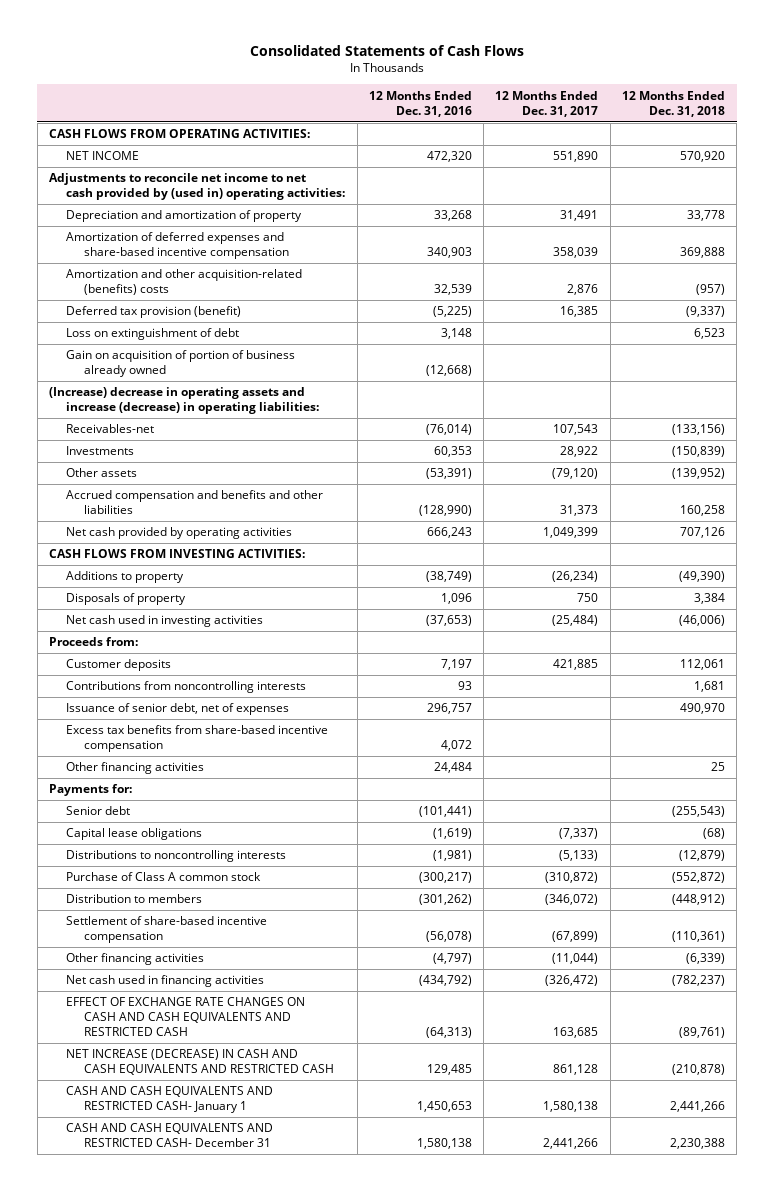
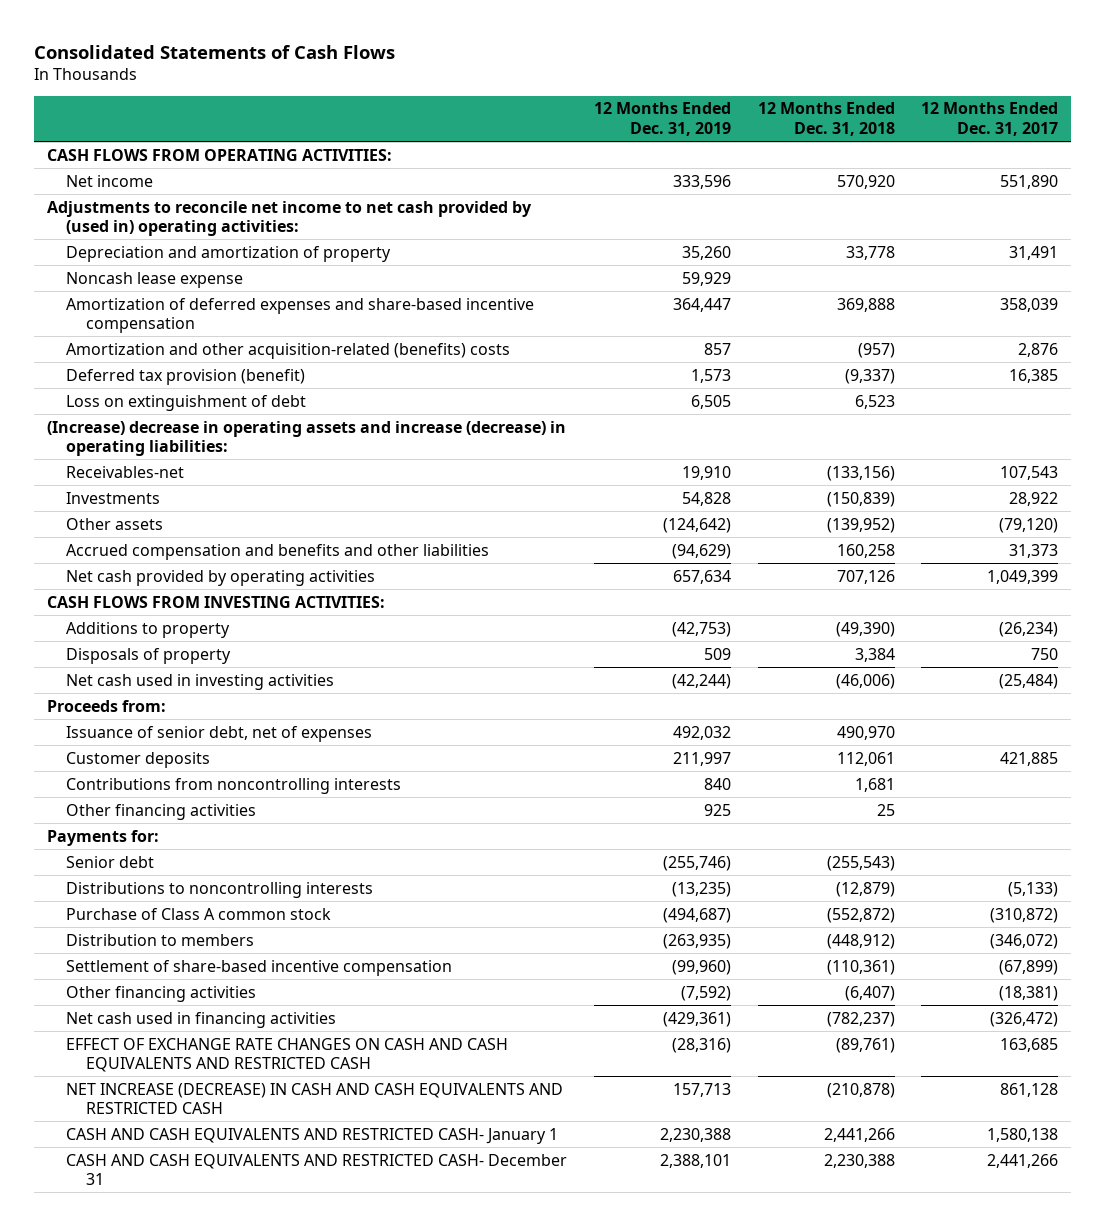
[368,90,472,117] 12 Months Ended Dec. 31, 2016 -> none
none -> [594,102,732,137] 12 Months Ended Dec. 31, 2019
[66,151,140,161] NET INCOME -> [66,174,154,187] Net income
none -> [66,271,244,288] Noncash lease expense
[66,350,296,378] Gain on acquisition of portion of business already owned -> none
[66,703,290,716] Issuance of senior debt, net of expenses -> [66,725,373,742] Issuance of senior debt, net of expenses
[66,725,329,753] Excess tax benefits from share-based incentive compensation -> none
[66,828,203,841] Capital lease obligations -> none
[552,953,599,965] (11,044) -> [999,985,1059,1001] (18,381)
[685,953,725,965] (6,339) -> [844,985,895,1001] (6,407)

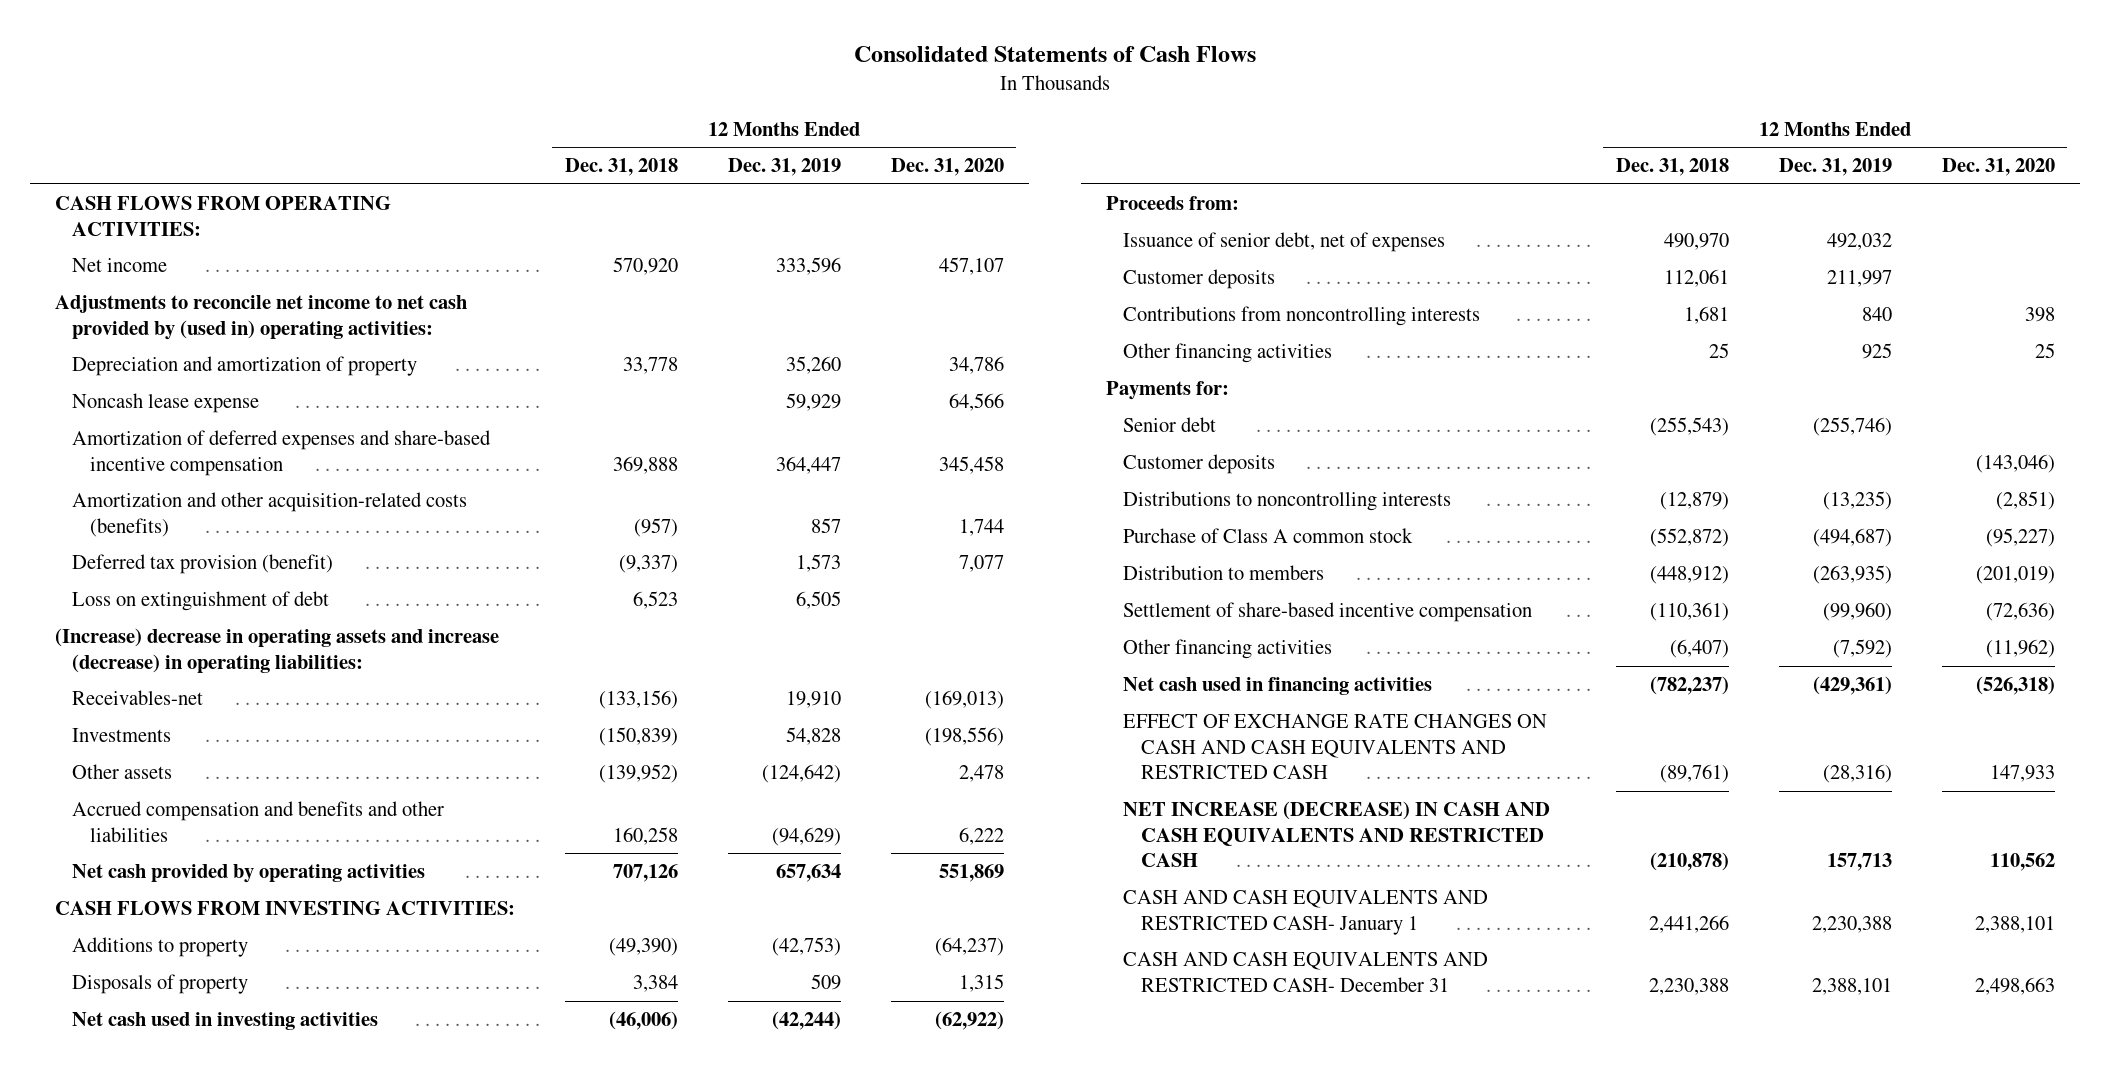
[921,102,1059,137] 12 Months Ended Dec. 31, 2017 -> none
none -> [890,158,1004,177] Dec. 31, 2020
[66,342,511,359] Amortization and other acquisition-related (benefits) costs -> [72,492,468,537] Amortization and other acquisition-related costs (benefits)
none -> [1123,454,1276,475] Customer deposits

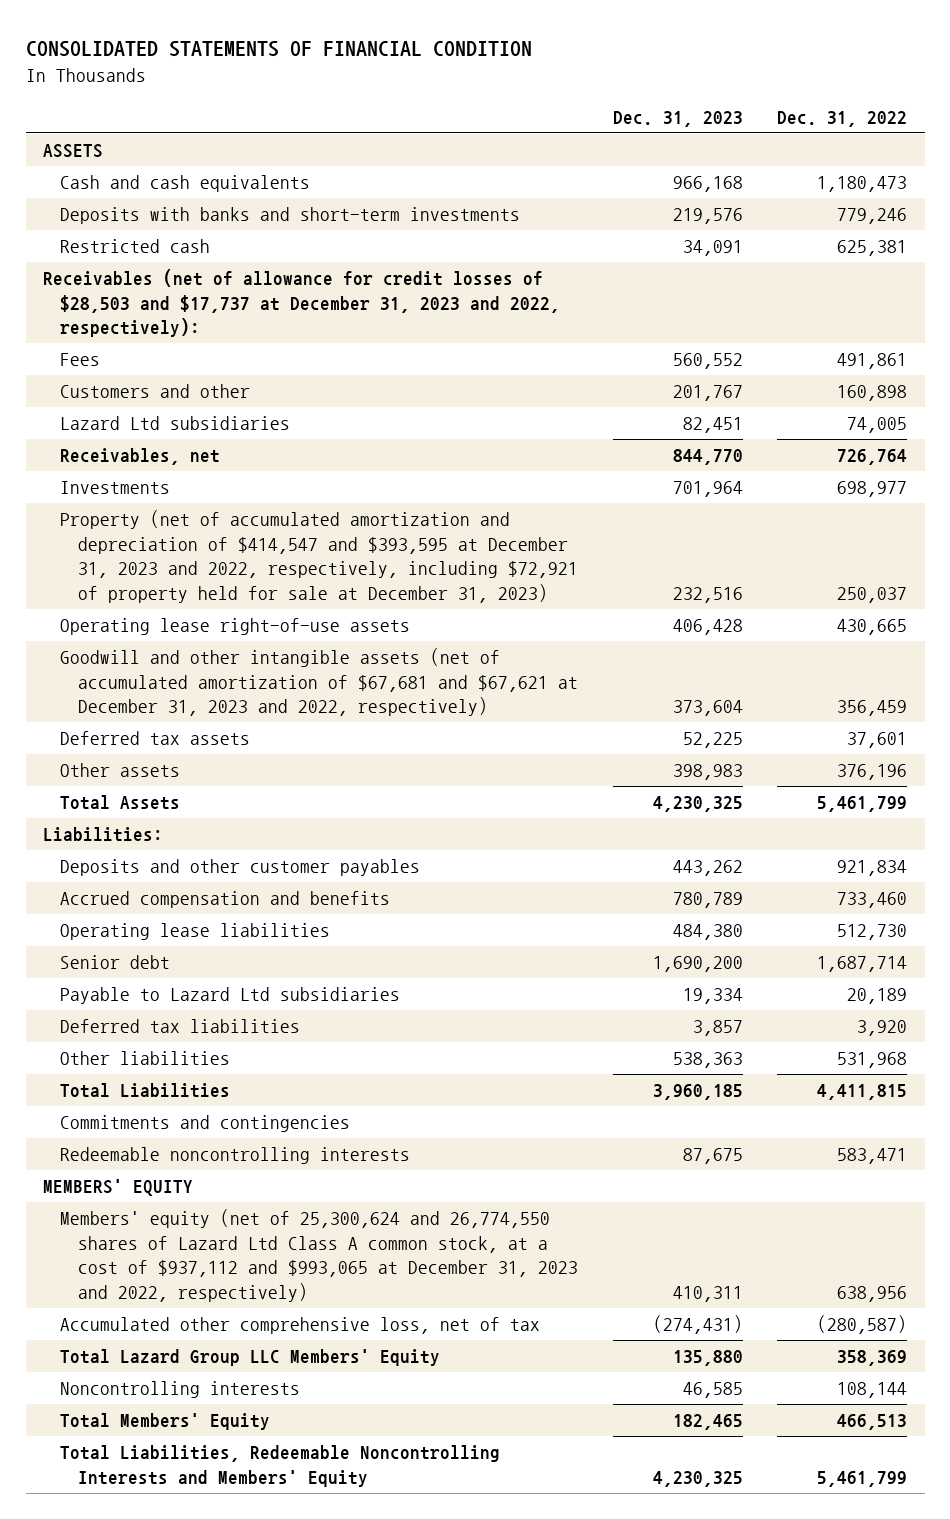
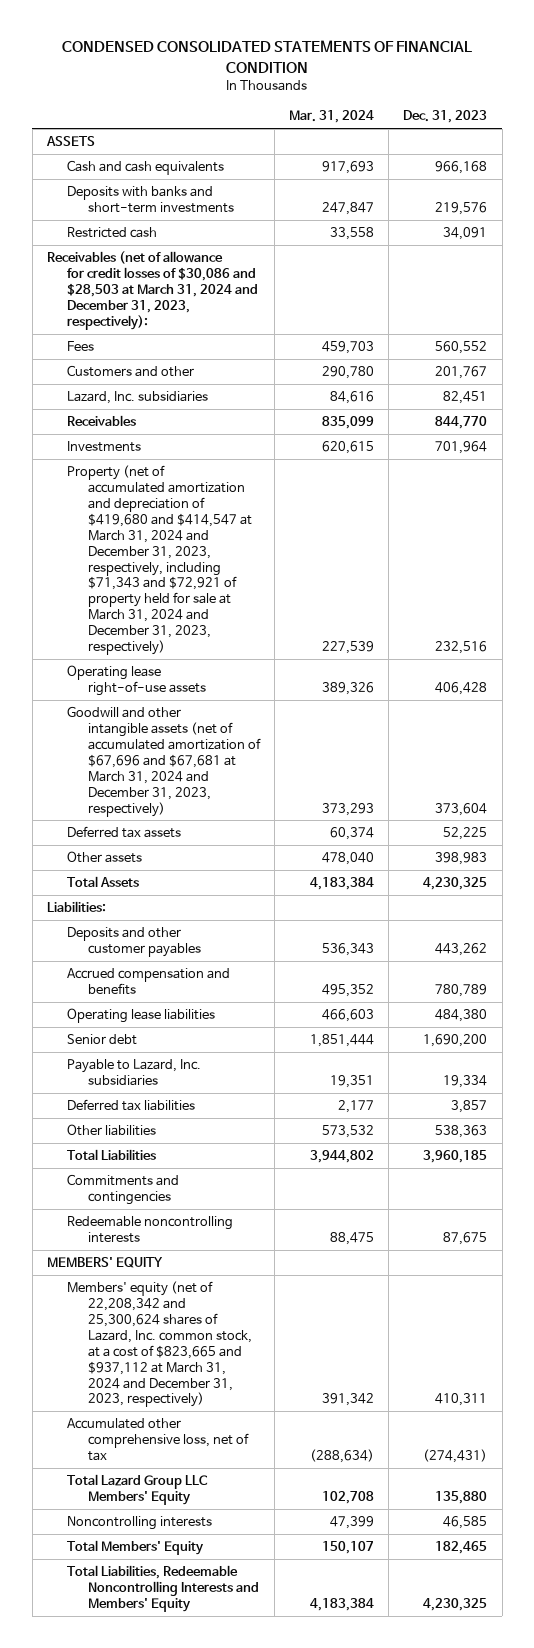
[25,41,532,58] CONSOLIDATED STATEMENTS OF FINANCIAL CONDITION -> [62,40,473,73] CONDENSED CONSOLIDATED STATEMENTS OF FINANCIAL CONDITION
[777,110,908,127] Dec. 31, 2022 -> none
none -> [289,110,375,124] Mar. 31, 2024
[42,269,561,338] Receivables (net of allowance for credit losses of $28,503 and $17,737 at December 31, 2023 and 2022, respectively): -> [47,251,259,330] Receivables (net of allowance for credit losses of $30,086 and $28,503 at March 31, 2024 and December 31, 2023, respectively):
[60,416,291,431] Lazard Ltd subsidiaries -> [67,391,209,405] Lazard, Inc. subsidiaries
[60,448,221,466] Receivables, net -> [67,415,137,427] Receivables
[60,510,578,603] Property (net of accumulated amortization and depreciation of $414,547 and $393,595 at December 31, 2023 and 2022, respectively, including $72,921 of property held for sale at December 31, 2023) -> [67,465,252,655] Property (net of accumulated amortization and depreciation of $419,680 and $414,547 at March 31, 2024 and December 31, 2023, respectively, including $71,343 and $72,921 of property held for sale at March 31, 2024 and December 31, 2023, respectively)
[60,648,578,717] Goodwill and other intangible assets (net of accumulated amortization of $67,681 and $67,621 at December 31, 2023 and 2022, respectively) -> [67,706,261,817] Goodwill and other intangible assets (net of accumulated amortization of $67,696 and $67,681 at March 31, 2024 and December 31, 2023, respectively)
[60,987,401,1005] Payable to Lazard Ltd subsidiaries -> [67,1059,202,1087] Payable to Lazard, Inc. subsidiaries
[60,1209,578,1302] Members' equity (net of 25,300,624 and 26,774,550 shares of Lazard Ltd Class A common stock, at a cost of $937,112 and $993,065 at December 31, 2023 and 2022, respectively) -> [67,1281,252,1408] Members' equity (net of 22,208,342 and 25,300,624 shares of Lazard, Inc. common stock, at a cost of $823,665 and $937,112 at March 31, 2024 and December 31, 2023, respectively)

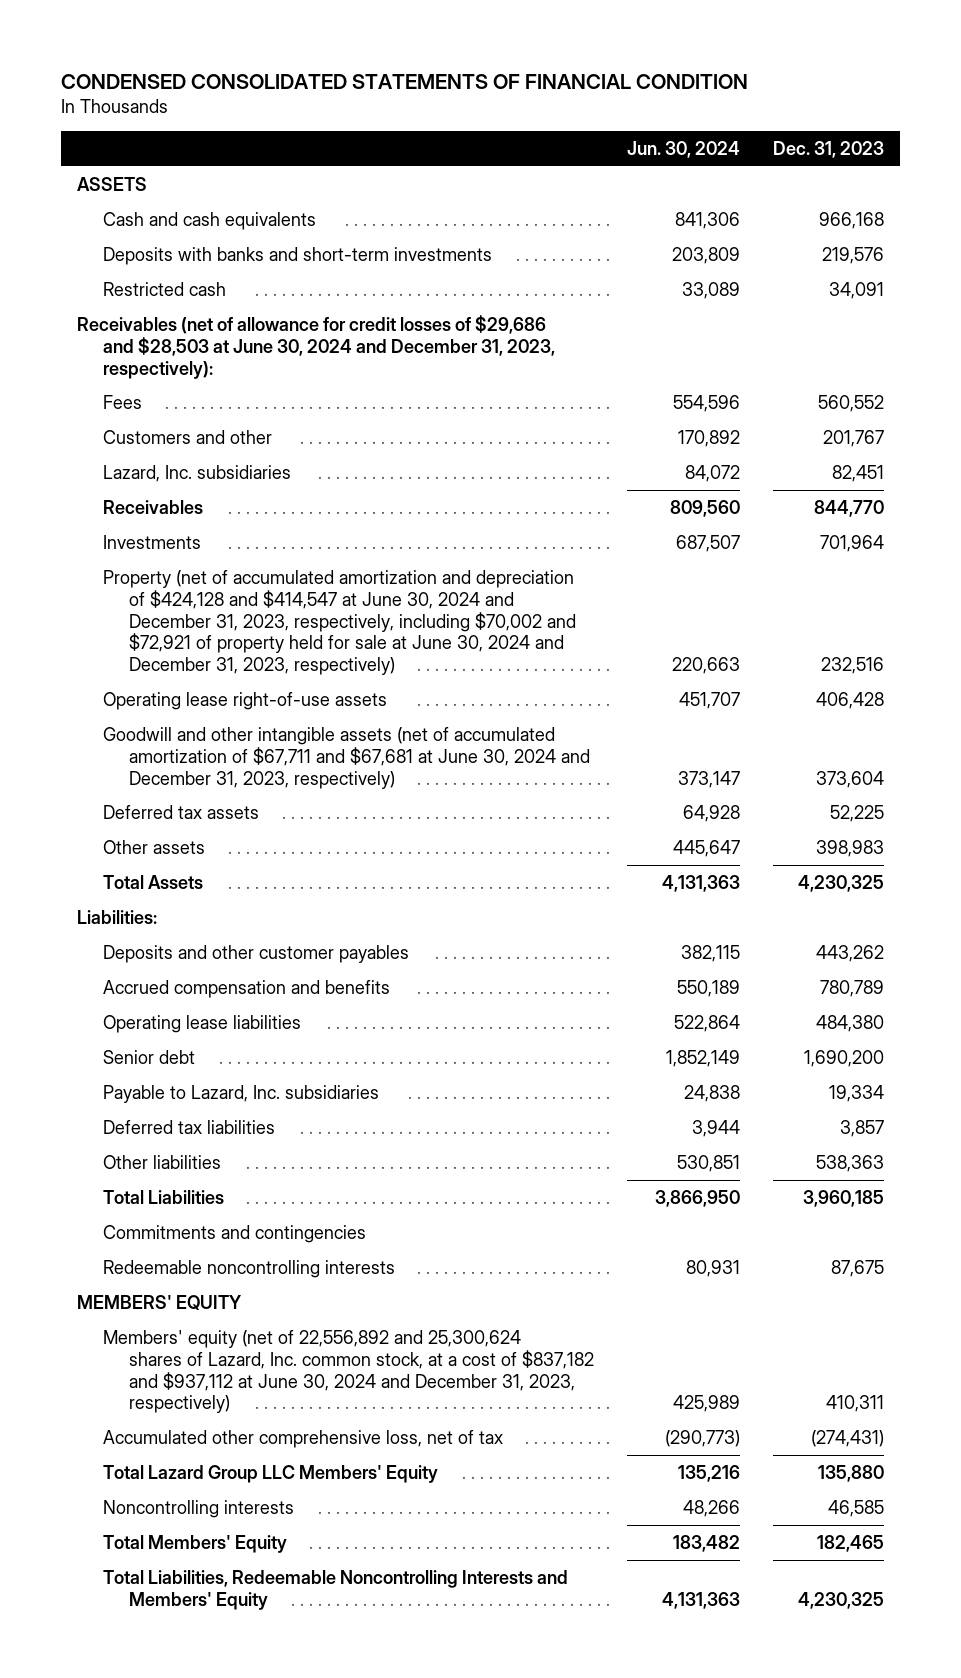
[289,110,375,124] Mar. 31, 2024 -> none
none -> [626,140,740,158] Jun. 30, 2024
[47,251,259,330] Receivables (net of allowance for credit losses of $30,086 and $28,503 at March 31, 2024 and December 31, 2023, respectively): -> [77,315,555,379] Receivables (net of allowance for credit losses of $29,686 and $28,503 at June 30, 2024 and December 31, 2023, respectively):
[67,465,252,655] Property (net of accumulated amortization and depreciation of $419,680 and $414,547 at March 31, 2024 and December 31, 2023, respectively, including $71,343 and $72,921 of property held for sale at March 31, 2024 and December 31, 2023, respectively) -> [102,570,576,676] Property (net of accumulated amortization and depreciation of $424,128 and $414,547 at June 30, 2024 and December 31, 2023, respectively, including $70,002 and $72,921 of property held for sale at June 30, 2024 and December 31, 2023, respectively)
[67,706,261,817] Goodwill and other intangible assets (net of accumulated amortization of $67,696 and $67,681 at March 31, 2024 and December 31, 2023, respectively) -> [102,727,590,789] Goodwill and other intangible assets (net of accumulated amortization of $67,711 and $67,681 at June 30, 2024 and December 31, 2023, respectively)
[67,1281,252,1408] Members' equity (net of 22,208,342 and 25,300,624 shares of Lazard, Inc. common stock, at a cost of $823,665 and $937,112 at March 31, 2024 and December 31, 2023, respectively) -> [102,1330,594,1414] Members' equity (net of 22,556,892 and 25,300,624 shares of Lazard, Inc. common stock, at a cost of $837,182 and $937,112 at June 30, 2024 and December 31, 2023, respectively)

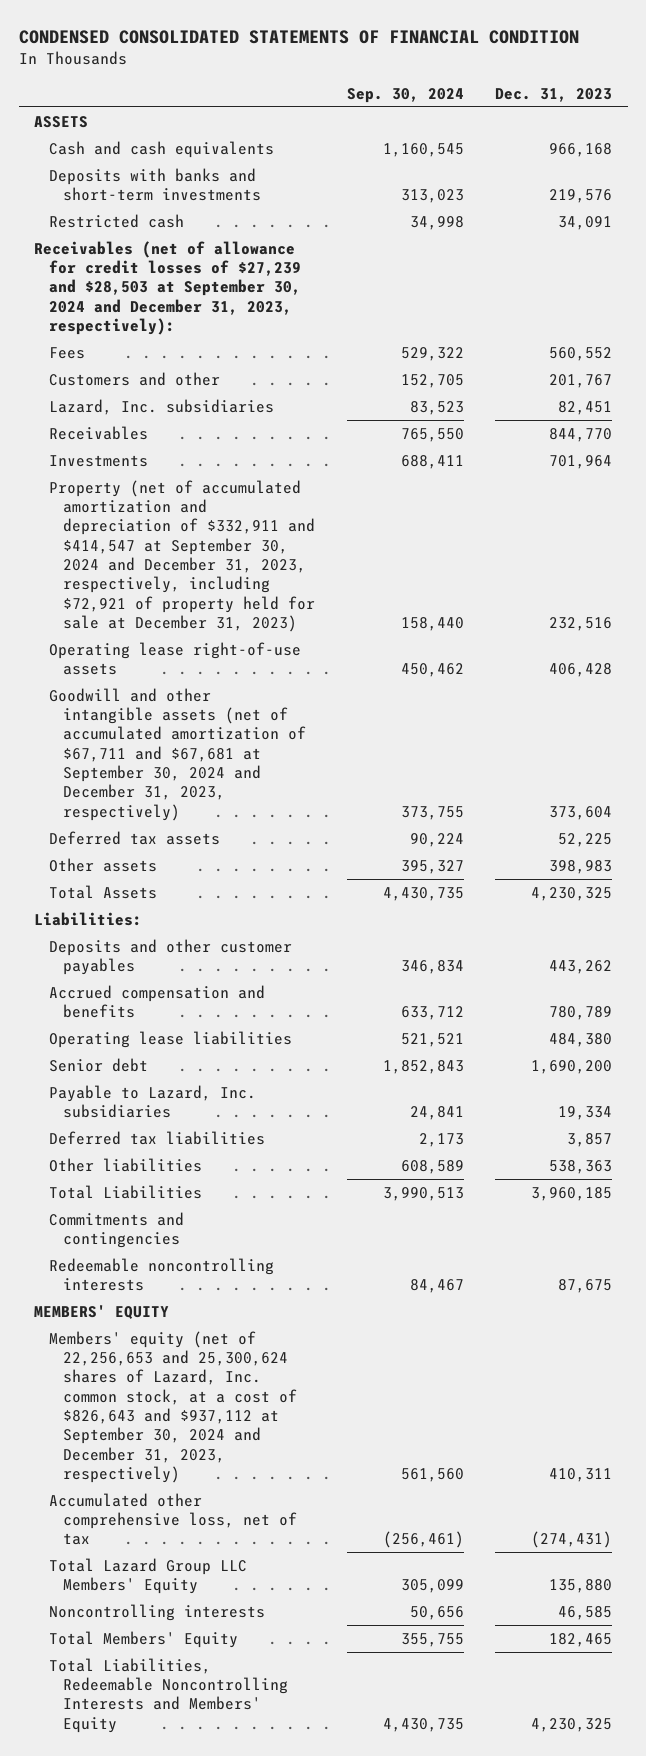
[626,140,740,158] Jun. 30, 2024 -> none
none -> [346,87,464,103] Sep. 30, 2024
[77,315,555,379] Receivables (net of allowance for credit losses of $29,686 and $28,503 at June 30, 2024 and December 31, 2023, respectively): -> [34,240,301,336] Receivables (net of allowance for credit losses of $27,239 and $28,503 at September 30, 2024 and December 31, 2023, respectively):
[102,570,576,676] Property (net of accumulated amortization and depreciation of $424,128 and $414,547 at June 30, 2024 and December 31, 2023, respectively, including $70,002 and $72,921 of property held for sale at June 30, 2024 and December 31, 2023, respectively) -> [48,479,316,632] Property (net of accumulated amortization and depreciation of $332,911 and $414,547 at September 30, 2024 and December 31, 2023, respectively, including $72,921 of property held for sale at December 31, 2023)
[102,727,590,789] Goodwill and other intangible assets (net of accumulated amortization of $67,711 and $67,681 at June 30, 2024 and December 31, 2023, respectively) -> [48,687,307,821] Goodwill and other intangible assets (net of accumulated amortization of $67,711 and $67,681 at September 30, 2024 and December 31, 2023, respectively)
[102,1330,594,1414] Members' equity (net of 22,556,892 and 25,300,624 shares of Lazard, Inc. common stock, at a cost of $837,182 and $937,112 at June 30, 2024 and December 31, 2023, respectively) -> [48,1330,298,1483] Members' equity (net of 22,256,653 and 25,300,624 shares of Lazard, Inc. common stock, at a cost of $826,643 and $937,112 at September 30, 2024 and December 31, 2023, respectively)

